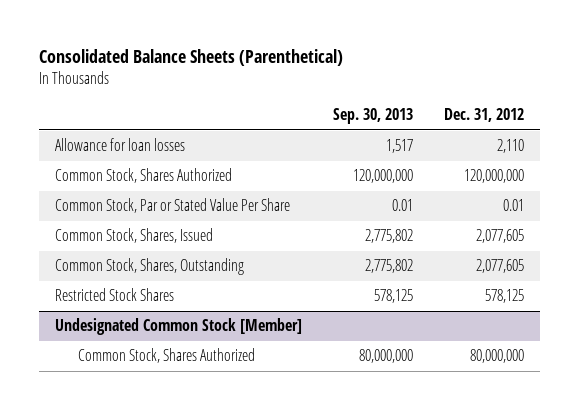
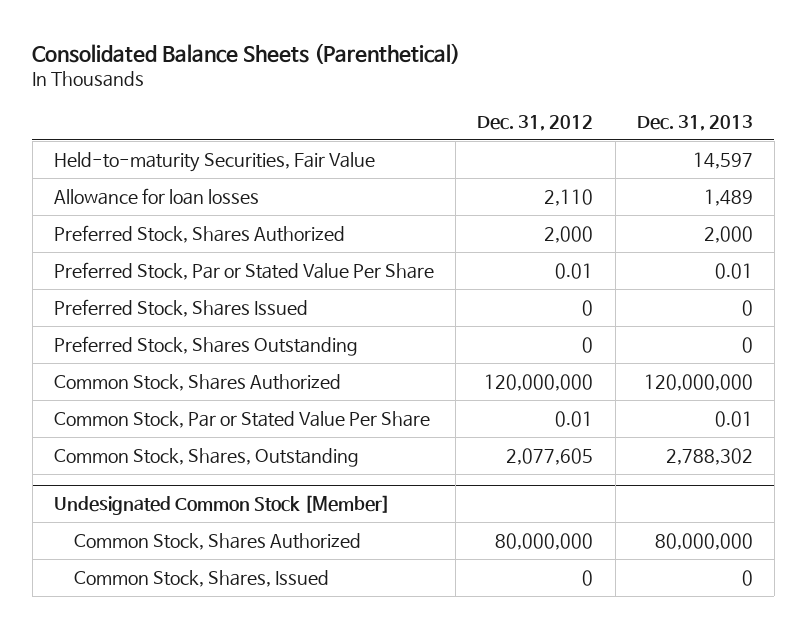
[332,108,413,125] Sep. 30, 2013 -> none
none -> [636,115,753,132] Dec. 31, 2013
none -> [54,151,376,172] Held-to-maturity Securities, Fair Value
none -> [54,224,346,243] Preferred Stock, Shares Authorized
none -> [54,261,435,280] Preferred Stock, Par or Stated Value Per Share
none -> [54,298,309,317] Preferred Stock, Shares Issued
none -> [54,335,359,356] Preferred Stock, Shares Outstanding
[54,228,213,244] Common Stock, Shares, Issued -> none
[54,288,174,302] Restricted Stock Shares -> none
none -> [74,569,330,587] Common Stock, Shares, Issued

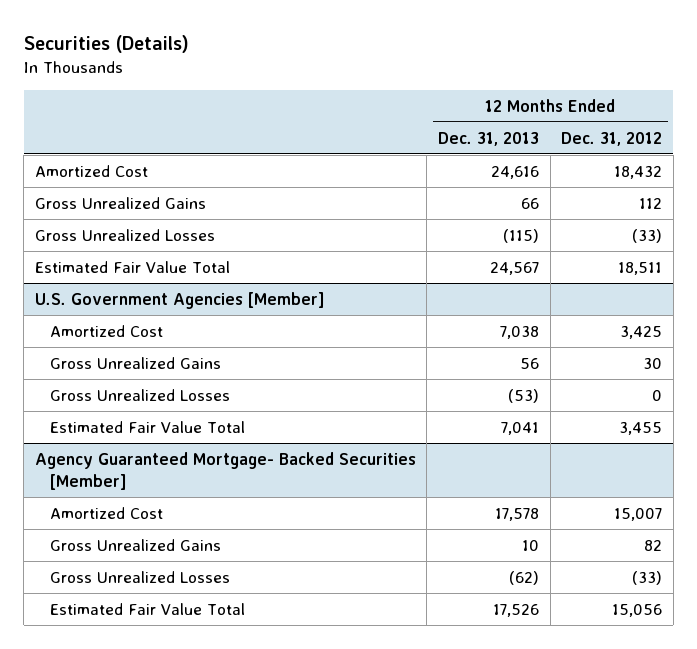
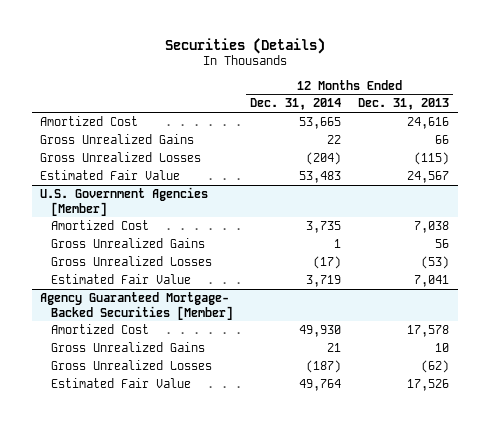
[561,131,663,146] Dec. 31, 2012 -> none
none -> [250,98,342,111] Dec. 31, 2014
[34,260,230,273] Estimated Fair Value Total -> [40,169,181,180] Estimated Fair Value
[50,420,246,433] Estimated Fair Value Total -> [51,273,192,284] Estimated Fair Value
[50,602,246,615] Estimated Fair Value Total -> [51,377,192,388] Estimated Fair Value

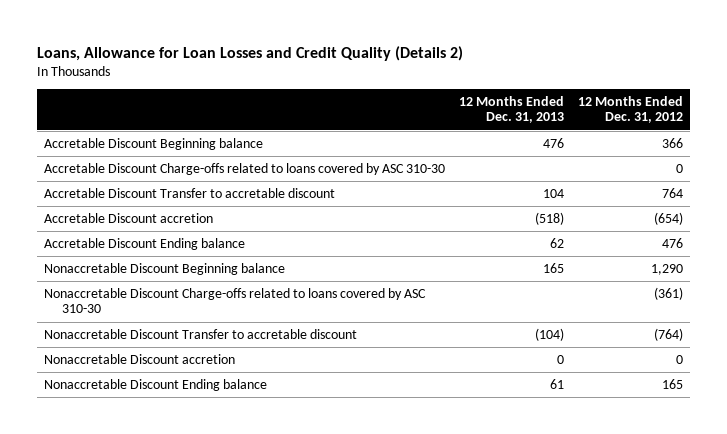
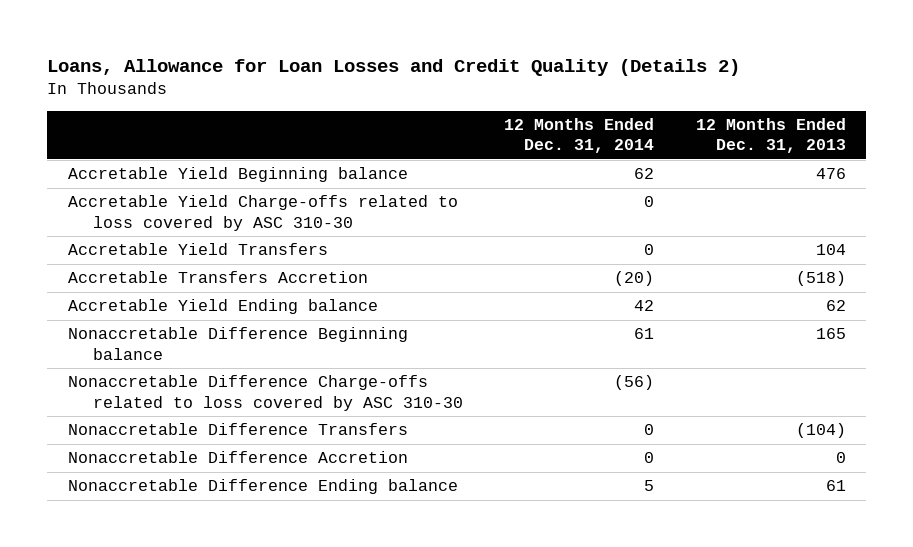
[577,95,683,124] 12 Months Ended Dec. 31, 2012 -> none
none -> [504,117,655,154] 12 Months Ended Dec. 31, 2014
[44,212,214,223] Accretable Discount accretion -> none
[44,328,358,339] Nonaccretable Discount Transfer to accretable discount -> none
[44,137,264,150] Accretable Discount Beginning balance -> [67,167,408,183] Accretable Yield Beginning balance
[44,162,446,175] Accretable Discount Charge-offs related to loans covered by ASC 310-30 -> [67,195,458,231] Accretable Yield Charge-offs related to loss covered by ASC 310-30
none -> [67,243,328,256] Accretable Yield Transfers
[44,187,336,198] Accretable Discount Transfer to accretable discount -> [67,271,368,284] Accretable Transfers Accretion
[542,188,564,198] 104 -> [795,271,846,287] (518)
[44,237,246,250] Accretable Discount Ending balance -> [67,299,378,315] Accretable Yield Ending balance
[44,262,286,275] Nonaccretable Discount Beginning balance -> [67,327,408,360] Nonaccretable Difference Beginning balance
[44,287,427,314] Nonaccretable Discount Charge-offs related to loans covered by ASC 310-30 -> [67,375,463,411] Nonaccretable Difference Charge-offs related to loss covered by ASC 310-30
none -> [67,423,408,436] Nonaccretable Difference Transfers
[44,353,236,364] Nonaccretable Discount accretion -> [67,451,408,464] Nonaccretable Difference Accretion
[44,378,268,391] Nonaccretable Discount Ending balance -> [67,479,458,495] Nonaccretable Difference Ending balance

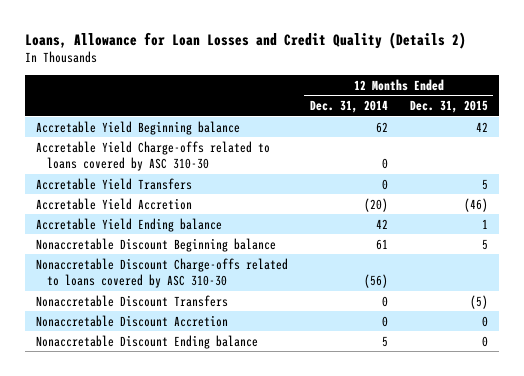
[695,117,846,154] 12 Months Ended Dec. 31, 2013 -> none
none -> [409,100,488,114] Dec. 31, 2015
[67,195,458,231] Accretable Yield Charge-offs related to loss covered by ASC 310-30 -> [35,140,270,171] Accretable Yield Charge-offs related to loans covered by ASC 310-30
[67,271,368,284] Accretable Transfers Accretion -> [35,197,192,210] Accretable Yield Accretion
[67,327,408,360] Nonaccretable Difference Beginning balance -> [35,237,276,252] Nonaccretable Discount Beginning balance
[67,375,463,411] Nonaccretable Difference Charge-offs related to loss covered by ASC 310-30 -> [35,257,288,288] Nonaccretable Discount Charge-offs related to loans covered by ASC 310-30
[67,423,408,436] Nonaccretable Difference Transfers -> [35,294,228,307] Nonaccretable Discount Transfers
[67,451,408,464] Nonaccretable Difference Accretion -> [35,314,228,327] Nonaccretable Discount Accretion
[67,479,458,495] Nonaccretable Difference Ending balance -> [35,334,258,349] Nonaccretable Discount Ending balance

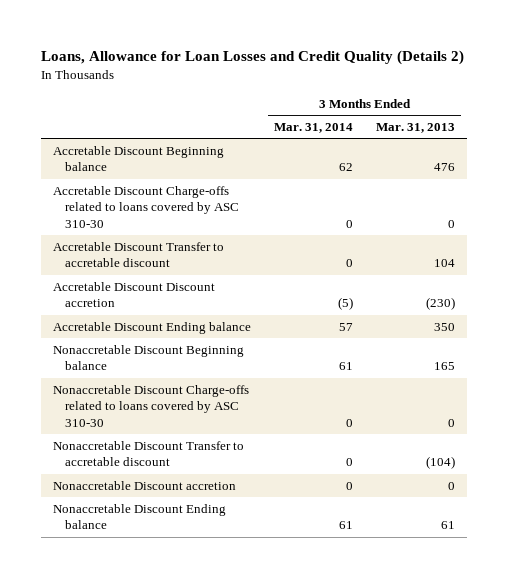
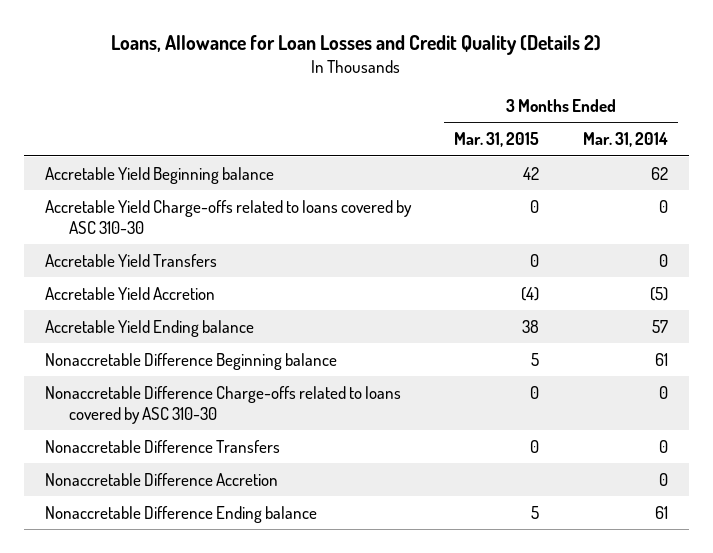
[376,123,456,134] Mar. 31, 2013 -> none
none -> [454,132,540,148] Mar. 31, 2015
[52,241,224,268] Accretable Discount Transfer to accretable discount -> none
[52,480,236,490] Nonaccretable Discount accretion -> none
[52,145,224,172] Accretable Discount Beginning balance -> [45,166,275,184] Accretable Yield Beginning balance
[52,185,240,228] Accretable Discount Charge-offs related to loans covered by ASC 310-30 -> [45,199,413,234] Accretable Yield Charge-offs related to loans covered by ASC 310-30
none -> [45,253,218,267] Accretable Yield Transfers
[52,281,215,308] Accretable Discount Discount accretion -> [45,286,216,300] Accretable Yield Accretion
[52,321,251,334] Accretable Discount Ending balance -> [45,319,255,337] Accretable Yield Ending balance
[52,344,244,371] Nonaccretable Discount Beginning balance -> [45,352,338,370] Nonaccretable Difference Beginning balance
[52,384,249,427] Nonaccretable Discount Charge-offs related to loans covered by ASC 310-30 -> [45,385,402,424] Nonaccretable Difference Charge-offs related to loans covered by ASC 310-30
none -> [45,439,281,453] Nonaccretable Difference Transfers
[52,440,244,467] Nonaccretable Discount Transfer to accretable discount -> [45,472,279,486] Nonaccretable Difference Accretion
[52,503,226,530] Nonaccretable Discount Ending balance -> [45,505,318,523] Nonaccretable Difference Ending balance

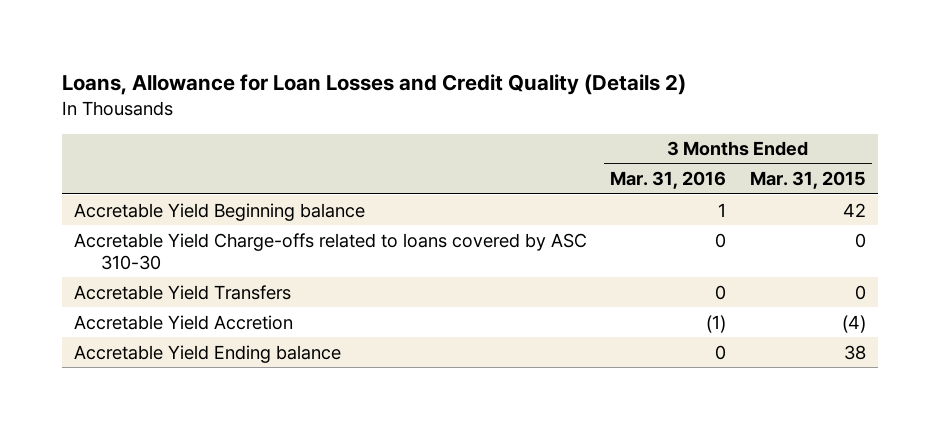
[582,132,668,148] Mar. 31, 2014 -> none
none -> [610,171,727,190] Mar. 31, 2016
[45,352,338,370] Nonaccretable Difference Beginning balance -> none
[45,385,402,424] Nonaccretable Difference Charge-offs related to loans covered by ASC 310-30 -> none
[45,439,281,453] Nonaccretable Difference Transfers -> none
[45,472,279,486] Nonaccretable Difference Accretion -> none
[45,505,318,523] Nonaccretable Difference Ending balance -> none

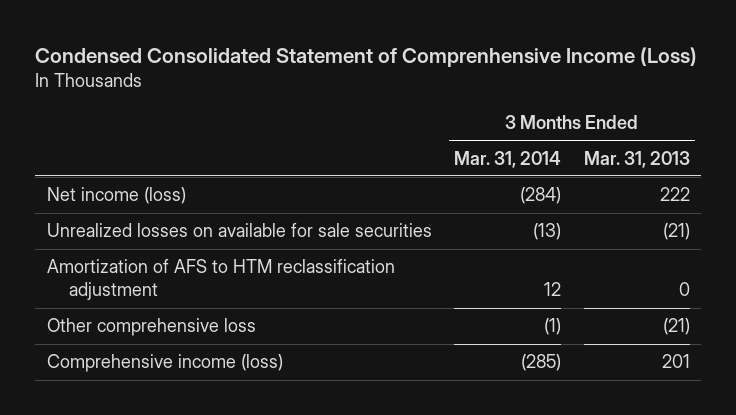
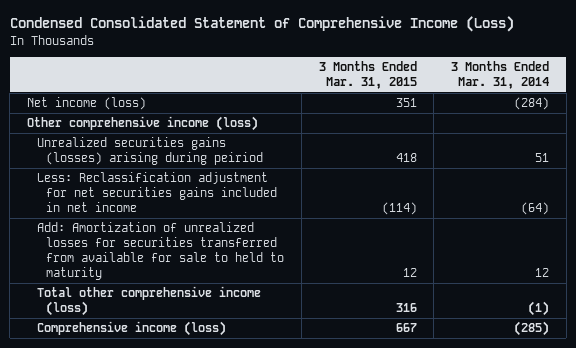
[35,47,698,68] Condensed Consolidated Statement of Comprenhensive Income (Loss) -> [9,16,514,33] Condensed Consolidated Statement of Comprehensive Income (Loss)
[583,150,690,168] Mar. 31, 2013 -> none
none -> [318,60,417,89] 3 Months Ended Mar. 31, 2015
[46,259,395,301] Amortization of AFS to HTM reclassification adjustment -> none
none -> [27,116,259,132] Other comprehensive income (loss)
[46,223,432,238] Unrealized losses on available for sale securities -> [36,137,264,166] Unrealized securities gains (losses) arising during peiriod
[533,223,562,241] (13) -> [535,153,550,163] 51
none -> [36,172,278,213] Less: Reclassification adjustment for net securities gains included in net income
none -> [36,222,285,280] Add: Amortization of unrealized losses for securities transferred from available for sale to held to maturity
[46,318,256,337] Other comprehensive loss -> [36,286,261,317] Total other comprehensive income (loss)

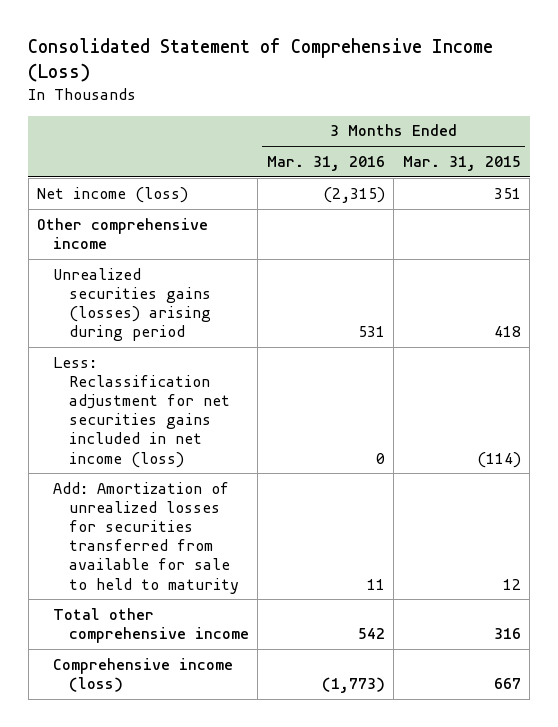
[9,16,514,33] Condensed Consolidated Statement of Comprehensive Income (Loss) -> [28,38,494,83] Consolidated Statement of Comprehensive Income (Loss)
[451,60,550,89] 3 Months Ended Mar. 31, 2014 -> none
none -> [266,156,385,172] Mar. 31, 2016
[27,116,259,132] Other comprehensive income (loss) -> [37,217,209,249] Other comprehensive income
[36,137,264,166] Unrealized securities gains (losses) arising during peiriod -> [53,267,211,342] Unrealized securities gains (losses) arising during period
[36,172,278,213] Less: Reclassification adjustment for net securities gains included in net income -> [53,356,230,468] Less: Reclassification adjustment for net securities gains included in net income (loss)
[36,286,261,317] Total other comprehensive income (loss) -> [53,607,249,643] Total other comprehensive income

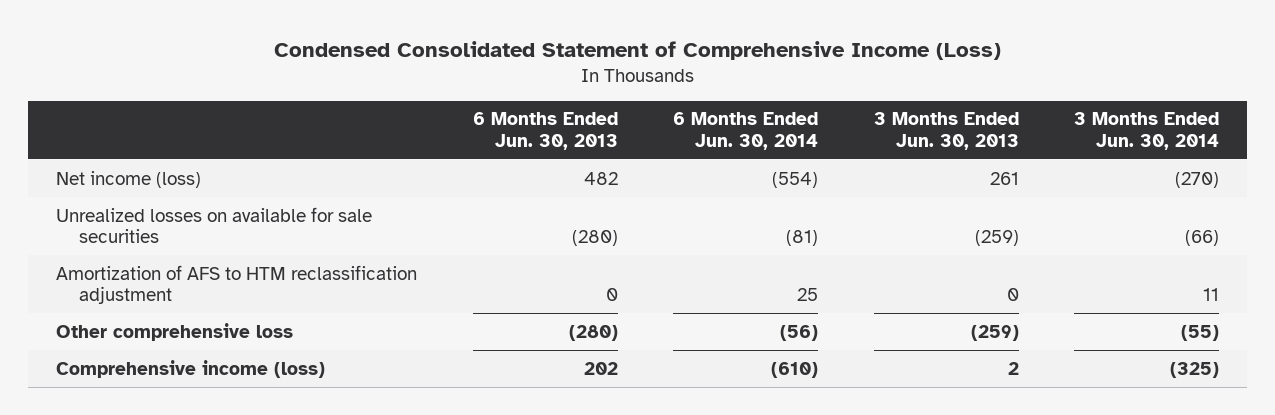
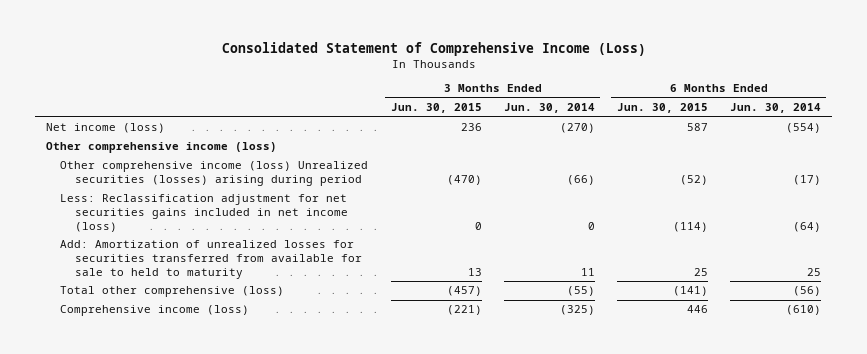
[273,41,1001,61] Condensed Consolidated Statement of Comprehensive Income (Loss) -> [221,41,646,56] Consolidated Statement of Comprehensive Income (Loss)
[472,112,618,151] 6 Months Ended Jun. 30, 2013 -> none
[873,112,1019,151] 3 Months Ended Jun. 30, 2013 -> none
none -> [390,103,482,114] Jun. 30, 2015
none -> [616,103,708,114] Jun. 30, 2015
none -> [46,142,278,154] Other comprehensive income (loss)
[56,206,373,244] Unrealized losses on available for sale securities -> [60,161,369,187] Other comprehensive income (loss) Unrealized securities (losses) arising during period
[786,230,819,247] (81) -> [792,175,821,186] (17)
none -> [60,194,348,233] Less: Reclassification adjustment for net securities gains included in net income (loss)
[56,264,418,305] Amortization of AFS to HTM reclassification adjustment -> [60,240,362,280] Add: Amortization of unrealized losses for securities transferred from available for sale to held to maturity
[56,322,294,341] Other comprehensive loss -> [60,286,285,298] Total other comprehensive (loss)

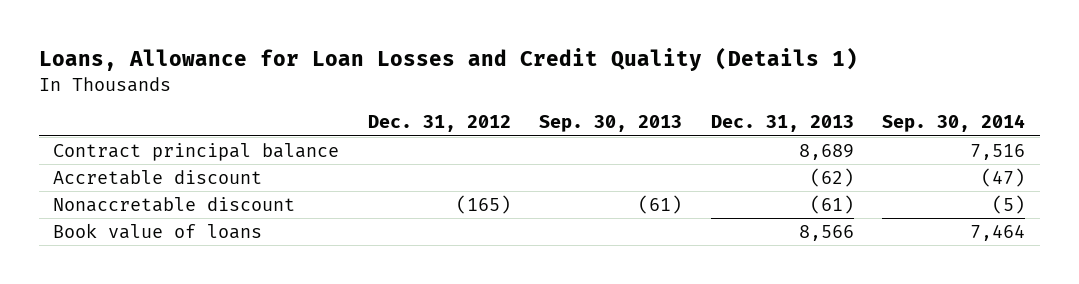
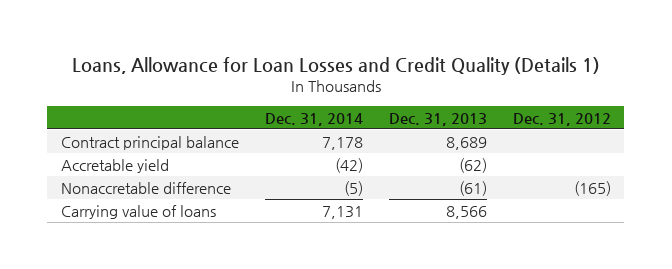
[539,115,683,133] Sep. 30, 2013 -> none
[882,114,1026,133] Sep. 30, 2014 -> none
none -> [264,112,363,126] Dec. 31, 2014
[53,169,263,185] Accretable discount -> [60,158,169,173] Accretable yield
[53,196,296,212] Nonaccretable discount -> [60,181,231,194] Nonaccretable difference
[53,222,263,239] Book value of loans -> [60,204,216,219] Carrying value of loans

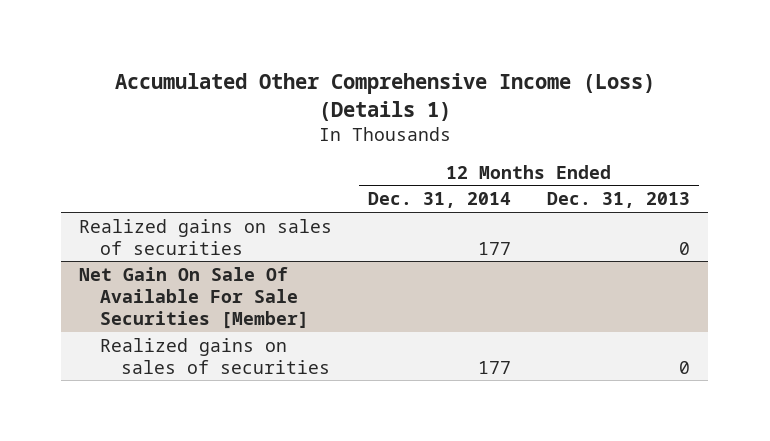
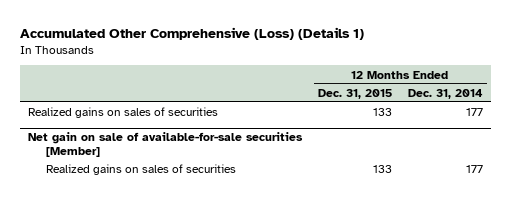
[114,73,655,121] Accumulated Other Comprehensive Income (Loss) (Details 1) -> [19,26,364,40] Accumulated Other Comprehensive (Loss) (Details 1)
[547,192,691,209] Dec. 31, 2013 -> none
none -> [317,88,392,99] Dec. 31, 2015
[79,266,310,329] Net Gain On Sale Of Available For Sale Securities [Member] -> [27,132,303,158] Net gain on sale of available-for-sale securities [Member]

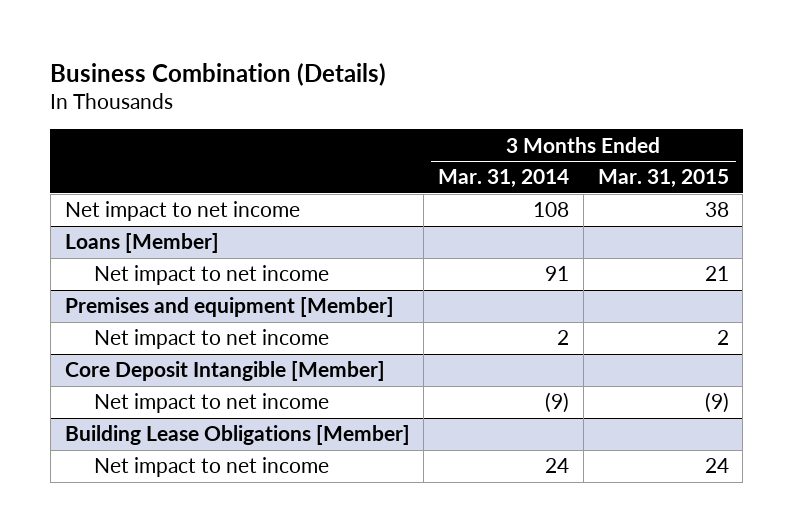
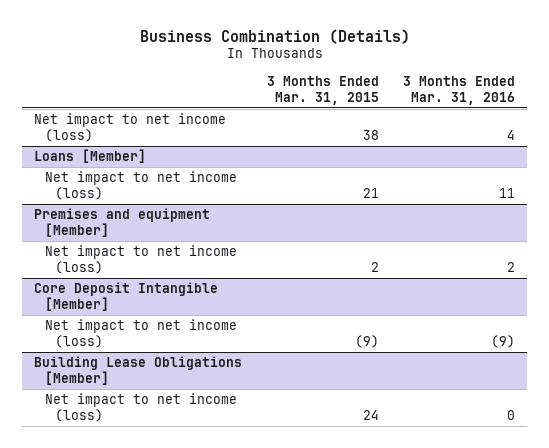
[438,169,570,189] Mar. 31, 2014 -> none
none -> [403,75,516,105] 3 Months Ended Mar. 31, 2016
[64,201,300,222] Net impact to net income -> [34,113,227,142] Net impact to net income (loss)
[94,265,330,286] Net impact to net income -> [44,171,237,200] Net impact to net income (loss)
[94,329,330,350] Net impact to net income -> [44,245,237,274] Net impact to net income (loss)
[94,393,330,414] Net impact to net income -> [44,319,237,348] Net impact to net income (loss)
[94,457,330,478] Net impact to net income -> [44,393,237,422] Net impact to net income (loss)

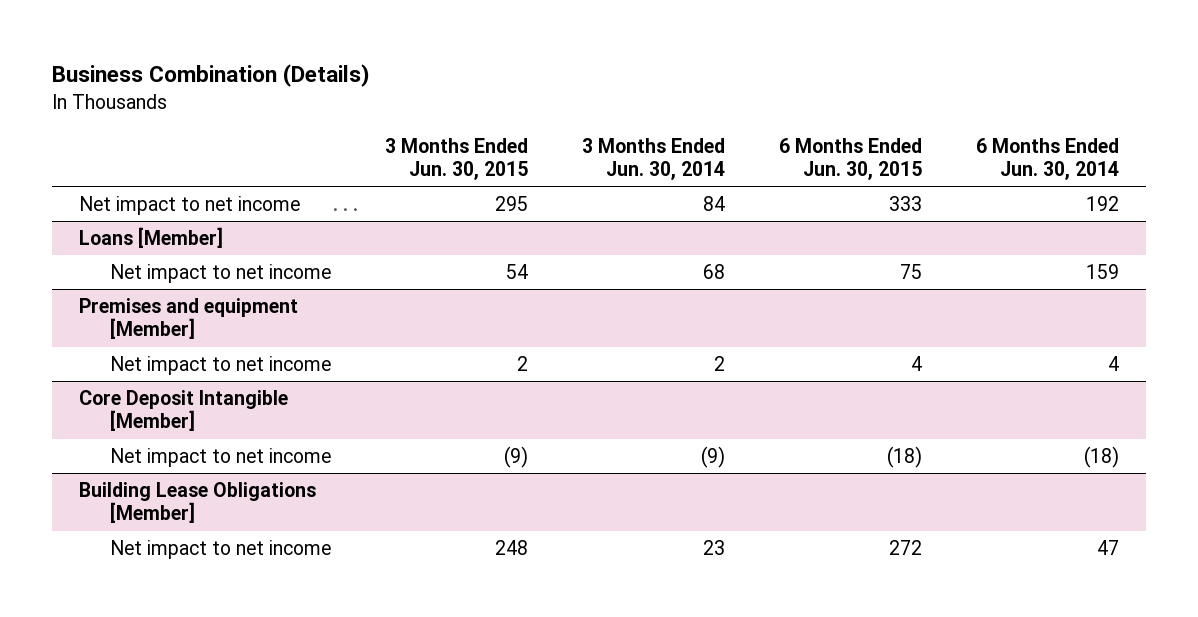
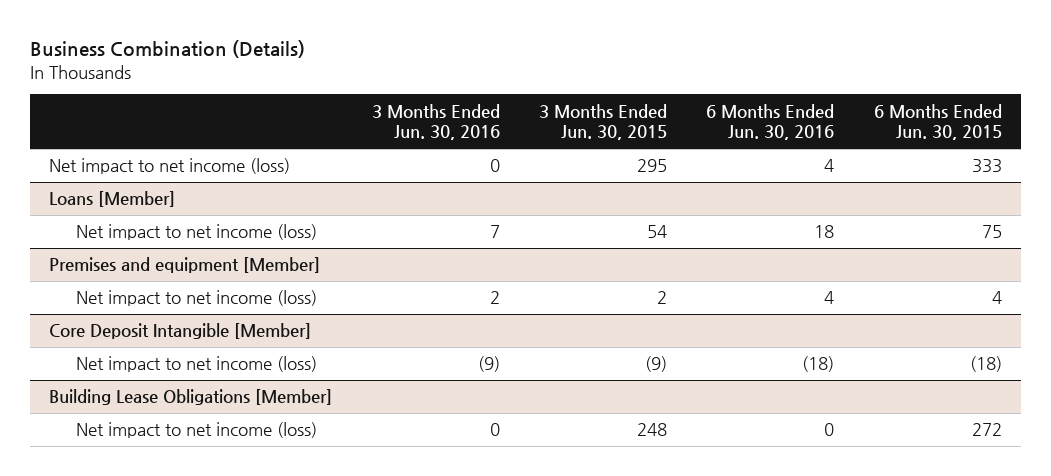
[582,137,726,180] 3 Months Ended Jun. 30, 2014 -> none
[976,137,1120,180] 6 Months Ended Jun. 30, 2014 -> none
none -> [371,103,500,141] 3 Months Ended Jun. 30, 2016
none -> [706,103,835,141] 6 Months Ended Jun. 30, 2016
[78,196,300,216] Net impact to net income -> [49,158,291,175] Net impact to net income (loss)
[109,264,331,284] Net impact to net income -> [75,224,317,241] Net impact to net income (loss)
[109,356,331,376] Net impact to net income -> [75,290,317,307] Net impact to net income (loss)
[109,448,331,468] Net impact to net income -> [75,356,317,373] Net impact to net income (loss)
[109,540,331,560] Net impact to net income -> [75,422,317,439] Net impact to net income (loss)

